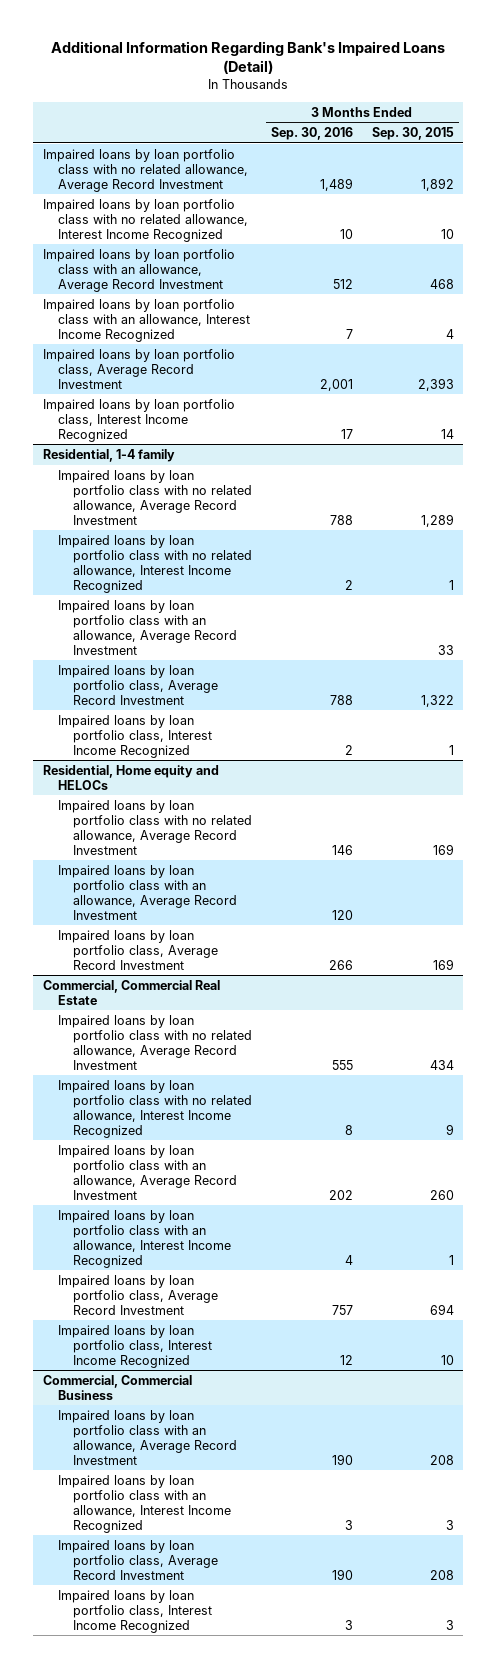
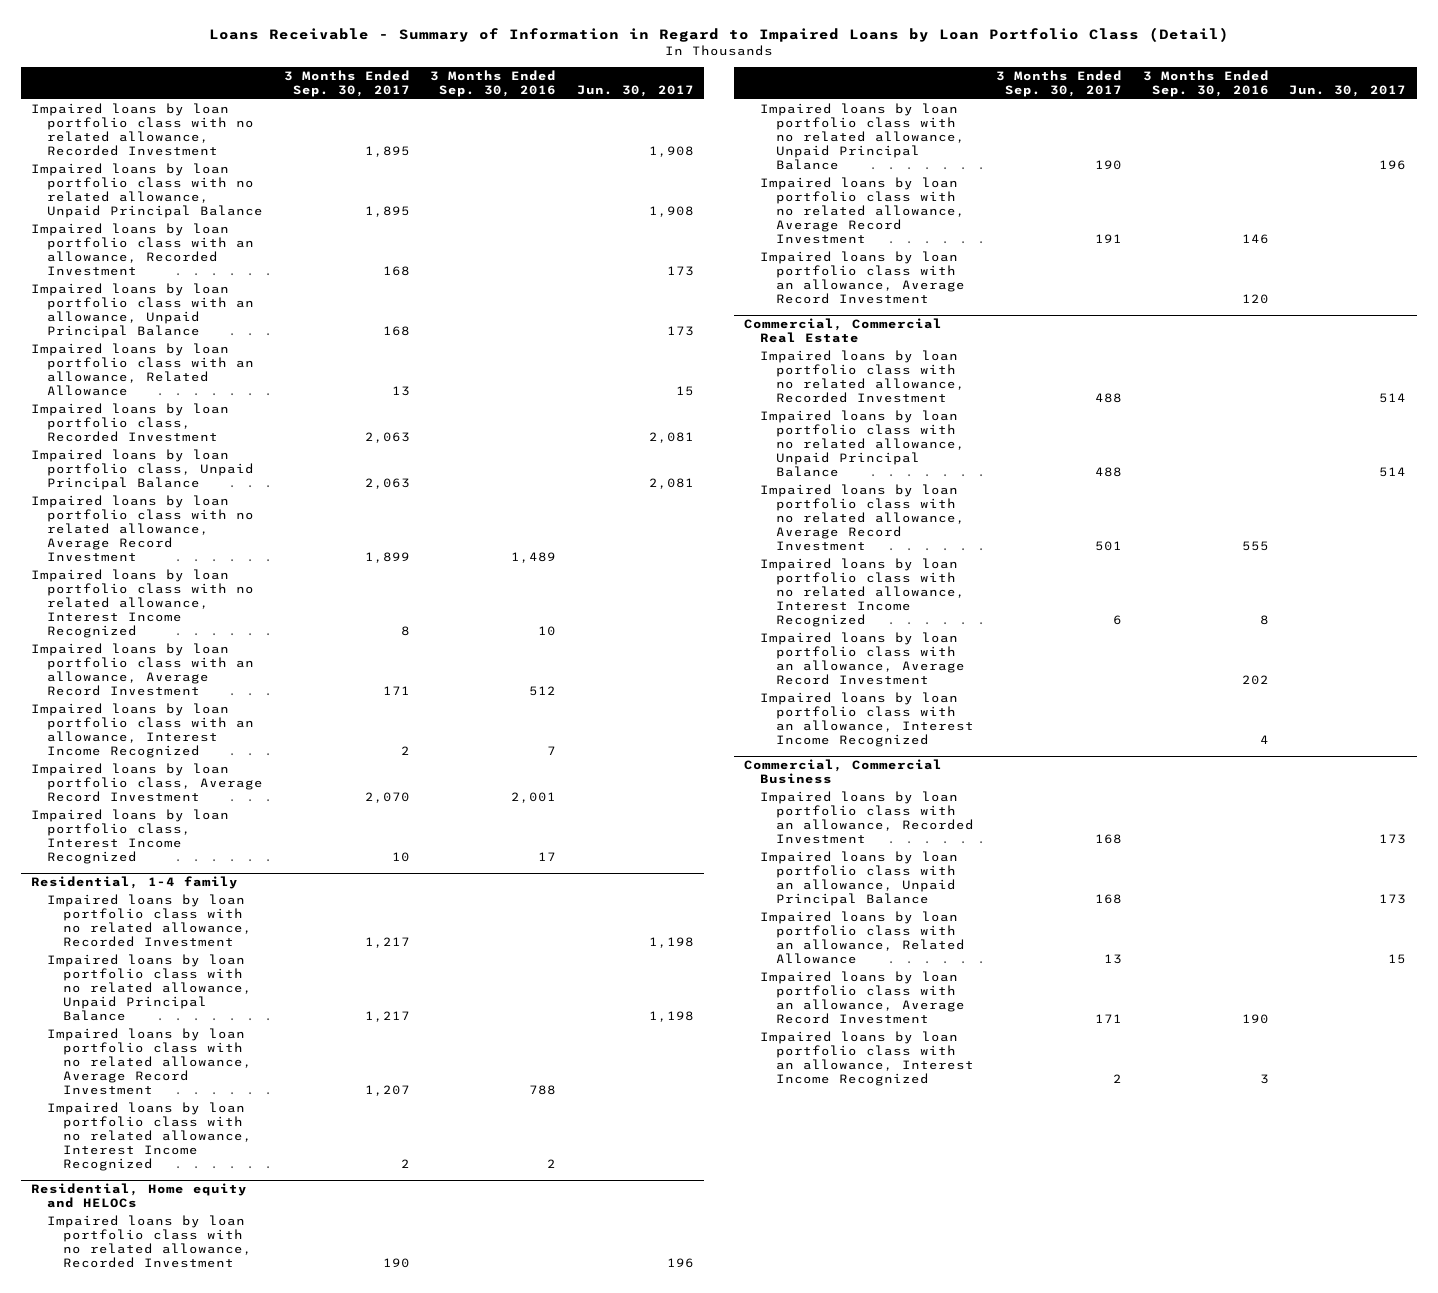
[51,40,446,75] Additional Information Regarding Bank's Impaired Loans (Detail) -> [208,27,1229,43] Loans Receivable - Summary of Information in Regard to Impaired Loans by Loan Portfolio Class (Detail)
[371,127,454,141] Sep. 30, 2015 -> none
none -> [283,69,410,97] 3 Months Ended Sep. 30, 2017
none -> [576,84,694,97] Jun. 30, 2017
none -> [31,103,255,157] Impaired loans by loan portfolio class with no related allowance, Recorded Investment
none -> [31,163,264,219] Impaired loans by loan portfolio class with no related allowance, Unpaid Principal Balance
none -> [31,223,255,277] Impaired loans by loan portfolio class with an allowance, Recorded Investment
none -> [31,283,255,339] Impaired loans by loan portfolio class with an allowance, Unpaid Principal Balance
none -> [31,343,255,397] Impaired loans by loan portfolio class with an allowance, Related Allowance
none -> [31,403,230,443] Impaired loans by loan portfolio class, Recorded Investment
none -> [31,449,255,491] Impaired loans by loan portfolio class, Unpaid Principal Balance
none -> [47,894,252,948] Impaired loans by loan portfolio class with no related allowance, Recorded Investment
none -> [47,954,252,1022] Impaired loans by loan portfolio class with no related allowance, Unpaid Principal Balance
[57,599,237,655] Impaired loans by loan portfolio class with an allowance, Average Record Investment -> none
[57,664,218,705] Impaired loans by loan portfolio class, Average Record Investment -> none
[57,714,212,758] Impaired loans by loan portfolio class, Interest Income Recognized -> none
none -> [47,1215,252,1269] Impaired loans by loan portfolio class with no related allowance, Recorded Investment
none -> [759,103,965,171] Impaired loans by loan portfolio class with no related allowance, Unpaid Principal Balance
[57,929,218,970] Impaired loans by loan portfolio class, Average Record Investment -> none
none -> [759,350,965,404] Impaired loans by loan portfolio class with no related allowance, Recorded Investment
none -> [759,410,965,478] Impaired loans by loan portfolio class with no related allowance, Unpaid Principal Balance
[57,1274,218,1315] Impaired loans by loan portfolio class, Average Record Investment -> none
[57,1324,212,1368] Impaired loans by loan portfolio class, Interest Income Recognized -> none
none -> [759,791,974,845] Impaired loans by loan portfolio class with an allowance, Recorded Investment
none -> [759,851,958,907] Impaired loans by loan portfolio class with an allowance, Unpaid Principal Balance
none -> [759,911,965,965] Impaired loans by loan portfolio class with an allowance, Related Allowance
[57,1539,218,1580] Impaired loans by loan portfolio class, Average Record Investment -> none
[57,1589,212,1633] Impaired loans by loan portfolio class, Interest Income Recognized -> none

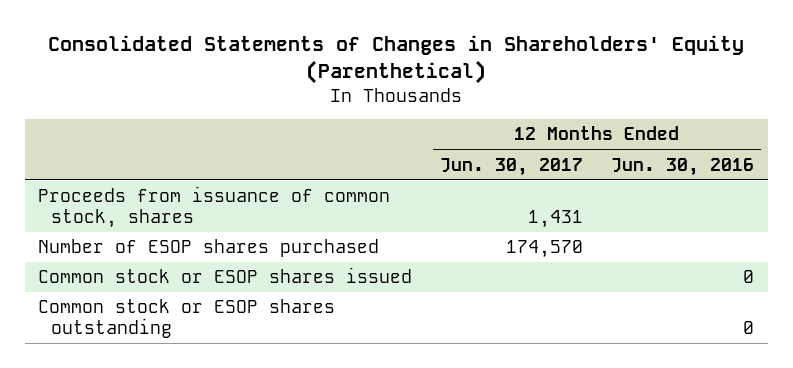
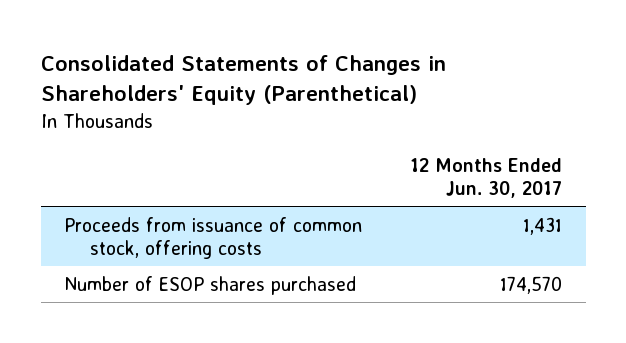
[611,157,755,176] Jun. 30, 2016 -> none
[38,186,391,228] Proceeds from issuance of common stock, shares -> [64,216,363,259] Proceeds from issuance of common stock, offering costs
[38,267,413,284] Common stock or ESOP shares issued -> none
[38,299,336,338] Common stock or ESOP shares outstanding -> none

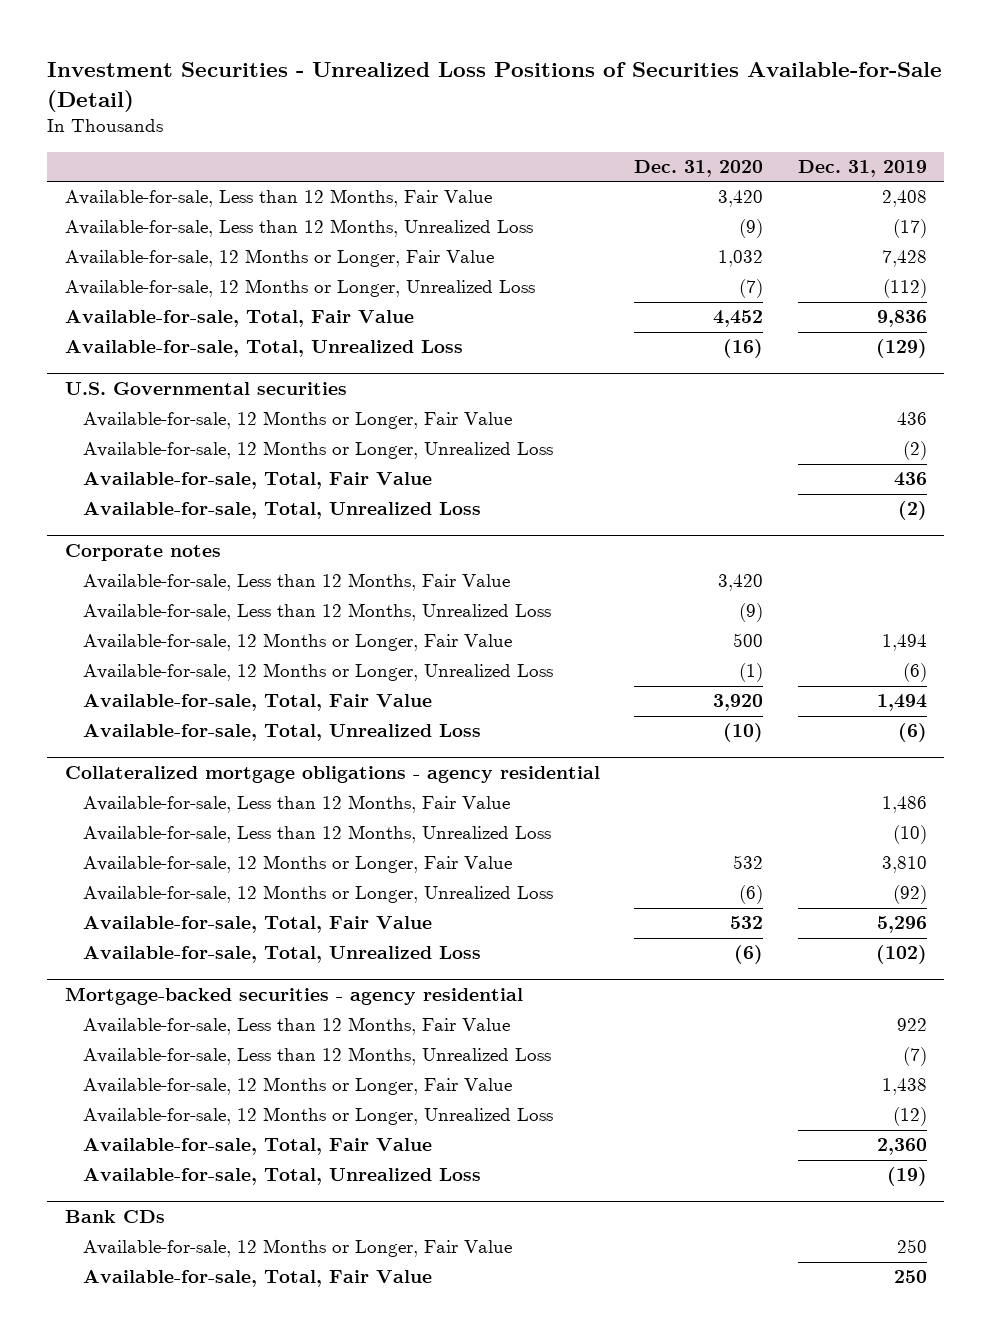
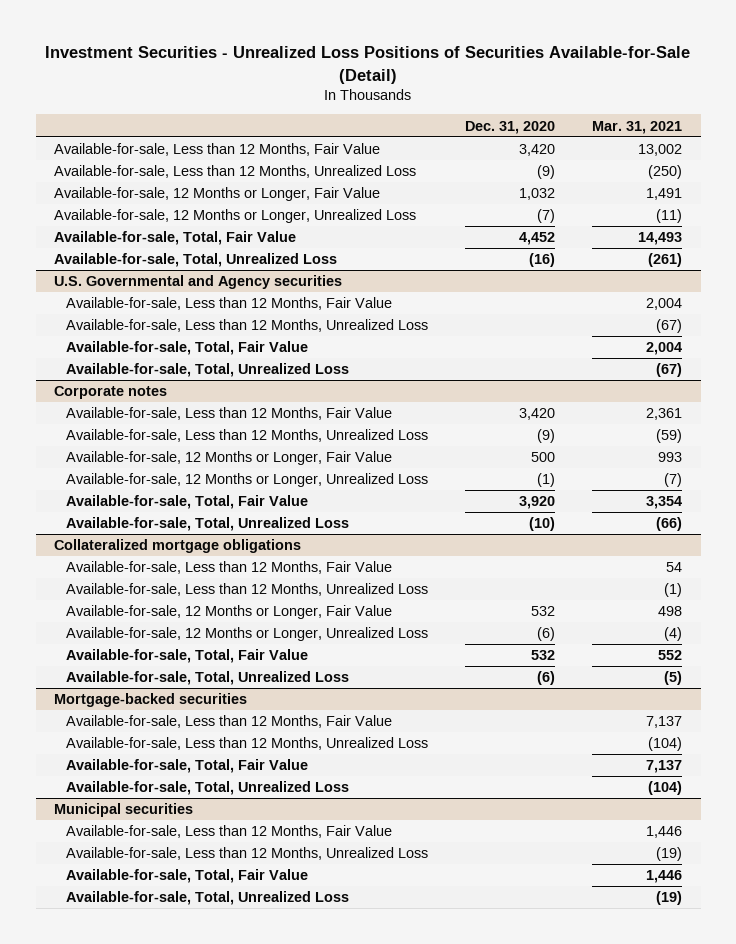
[797,160,927,178] Dec. 31, 2019 -> none
none -> [592,120,683,134] Mar. 31, 2021
[64,382,347,396] U.S. Governmental securities -> none
[82,411,512,430] Available-for-sale, 12 Months or Longer, Fair Value -> none
[82,441,553,460] Available-for-sale, 12 Months or Longer, Unrealized Loss -> none
[82,472,432,490] Available-for-sale, Total, Fair Value -> none
[82,502,481,520] Available-for-sale, Total, Unrealized Loss -> none
none -> [54,275,343,290] U.S. Governmental and Agency securities
none -> [65,297,392,311] Available-for-sale, Less than 12 Months, Fair Value
none -> [65,319,428,333] Available-for-sale, Less than 12 Months, Unrealized Loss
none -> [65,341,308,356] Available-for-sale, Total, Fair Value
none -> [65,363,349,378] Available-for-sale, Total, Unrealized Loss
[64,766,600,784] Collateralized mortgage obligations - agency residential -> [54,539,302,554] Collateralized mortgage obligations
[64,987,523,1006] Mortgage-backed securities - agency residential -> [54,693,248,708] Mortgage-backed securities
[82,1077,512,1096] Available-for-sale, 12 Months or Longer, Fair Value -> none
[82,1107,553,1126] Available-for-sale, 12 Months or Longer, Unrealized Loss -> none
[64,1210,165,1224] Bank CDs -> none
[82,1239,512,1258] Available-for-sale, 12 Months or Longer, Fair Value -> none
[82,1270,432,1288] Available-for-sale, Total, Fair Value -> none
none -> [54,803,194,818] Municipal securities
none -> [65,825,392,839] Available-for-sale, Less than 12 Months, Fair Value
none -> [65,847,428,861] Available-for-sale, Less than 12 Months, Unrealized Loss
none -> [65,869,308,884] Available-for-sale, Total, Fair Value
none -> [65,891,349,906] Available-for-sale, Total, Unrealized Loss

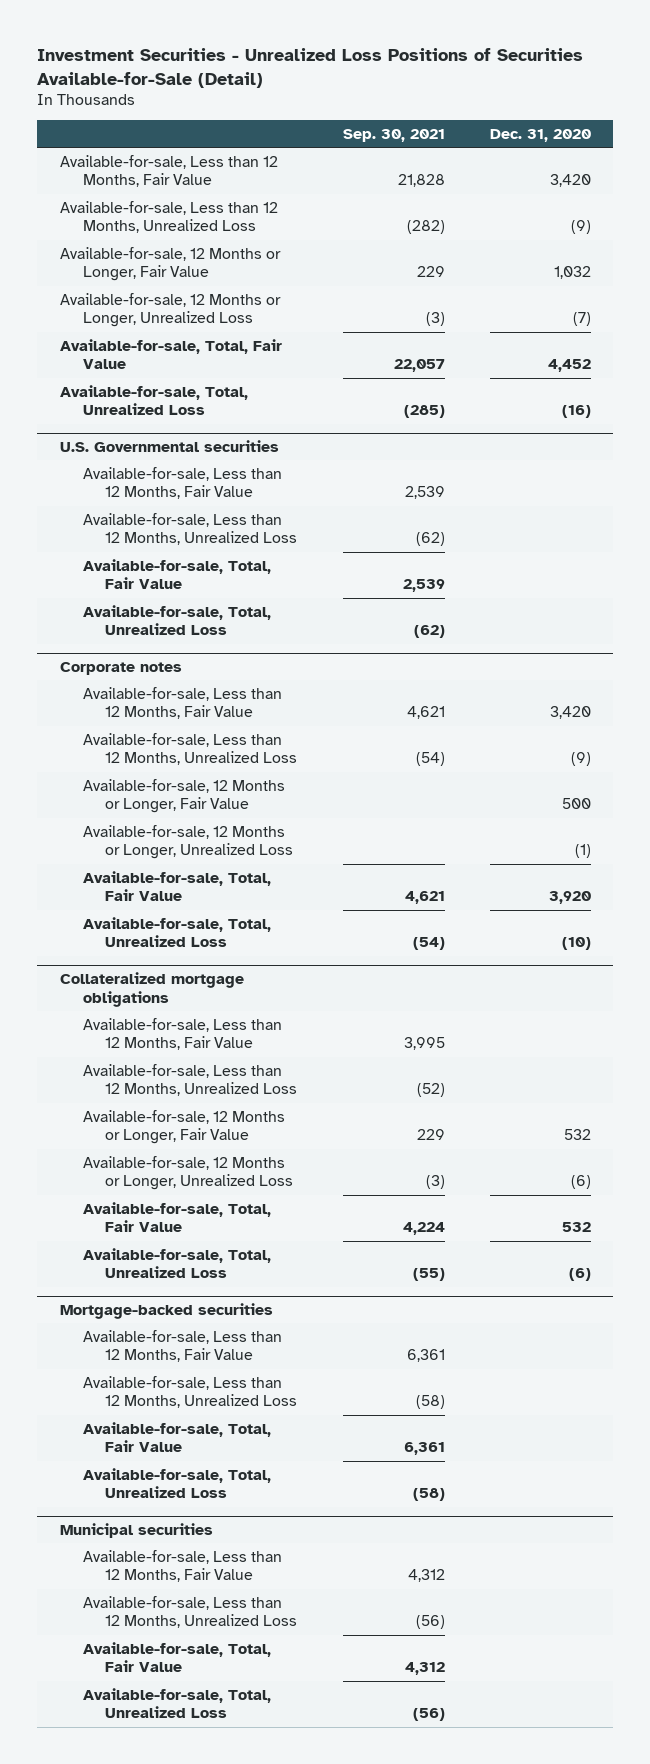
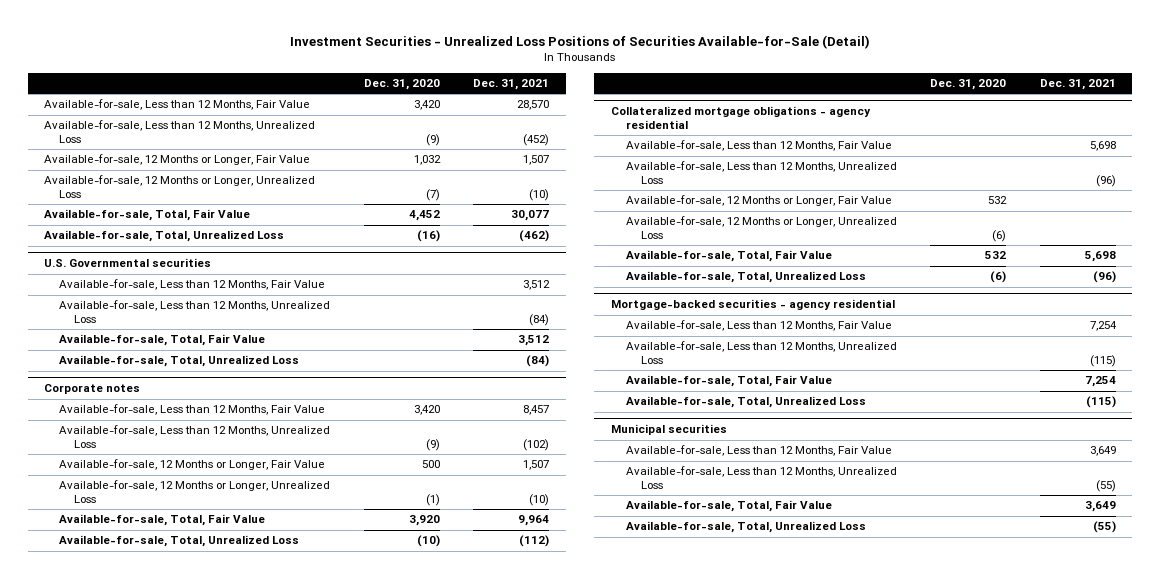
[342,129,445,143] Sep. 30, 2021 -> none
none -> [473,79,550,91] Dec. 31, 2021
[59,972,244,1007] Collateralized mortgage obligations -> [611,106,872,129] Collateralized mortgage obligations - agency residential
[59,1303,273,1320] Mortgage-backed securities -> [611,299,896,311] Mortgage-backed securities - agency residential

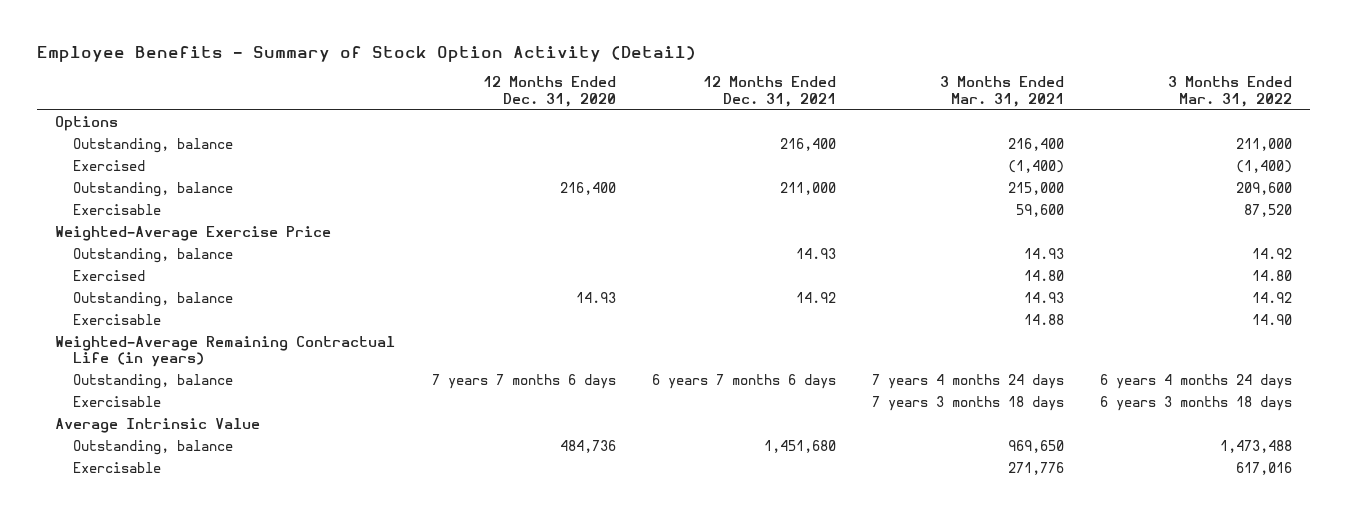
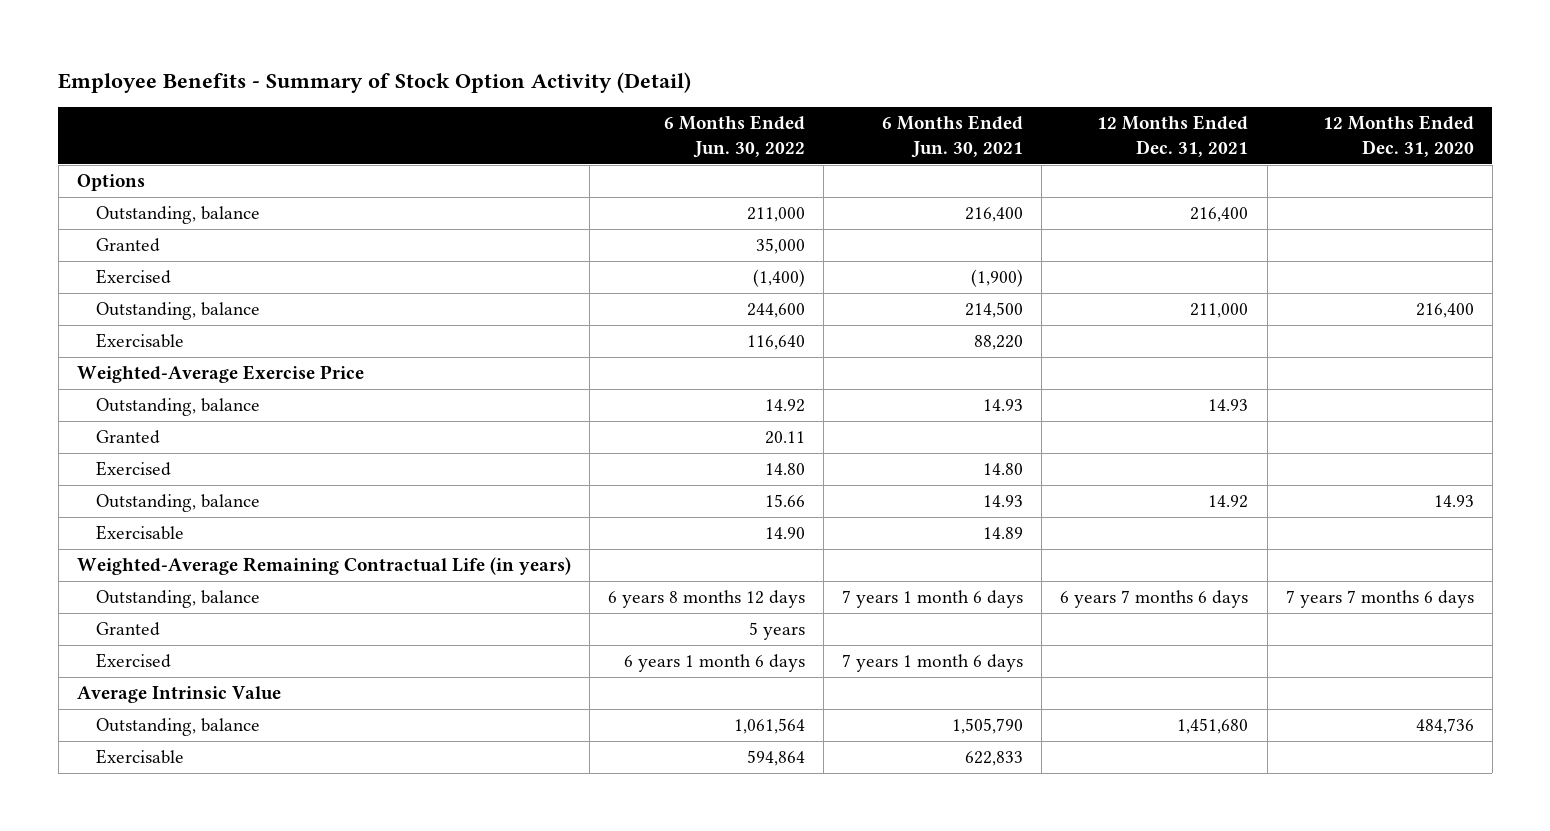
[939,76,1064,107] 3 Months Ended Mar. 31, 2021 -> none
[1167,76,1292,107] 3 Months Ended Mar. 31, 2022 -> none
none -> [663,115,805,158] 6 Months Ended Jun. 30, 2022
none -> [882,115,1024,158] 6 Months Ended Jun. 30, 2021
none -> [95,238,160,253] Granted
none -> [95,430,160,445] Granted
none -> [95,622,160,637] Granted
[72,396,161,408] Exercisable -> [95,653,171,669] Exercised

